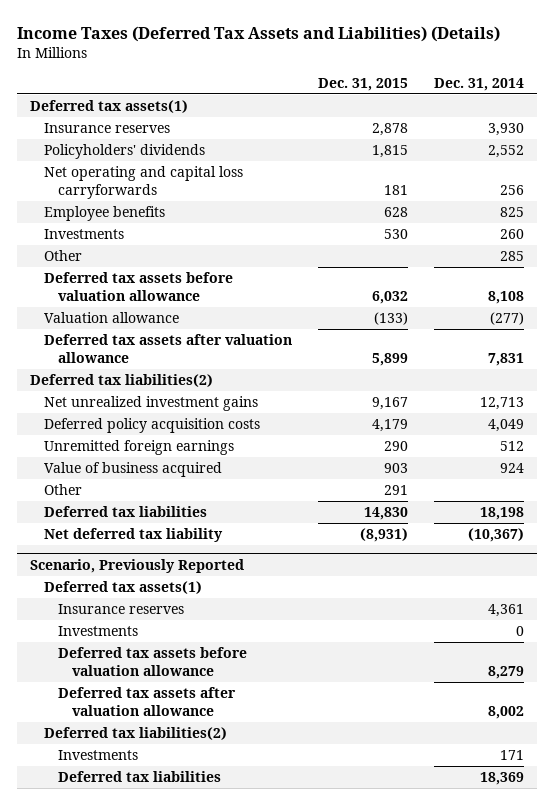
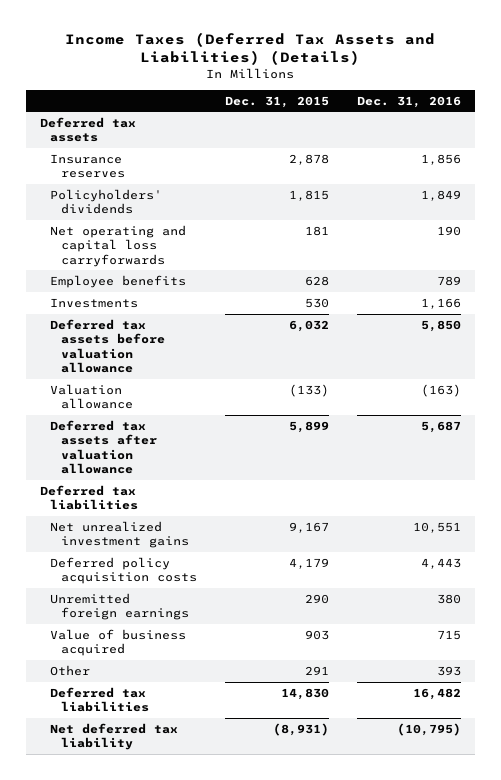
[434,77,525,91] Dec. 31, 2014 -> none
none -> [357,95,462,108] Dec. 31, 2016
[30,100,189,114] Deferred tax assets(1) -> [39,116,136,143] Deferred tax assets
[44,250,83,262] Other -> none
[30,374,214,388] Deferred tax liabilities(2) -> [39,484,139,511] Deferred tax liabilities
[30,558,245,573] Scenario, Previously Reported -> none
[44,581,203,595] Deferred tax assets(1) -> none
[58,604,185,615] Insurance reserves -> none
[58,626,139,637] Investments -> none
[58,647,248,676] Deferred tax assets before valuation allowance -> none
[58,687,237,716] Deferred tax assets after valuation allowance -> none
[44,727,228,741] Deferred tax liabilities(2) -> none
[58,750,139,761] Investments -> none
[58,771,222,783] Deferred tax liabilities -> none

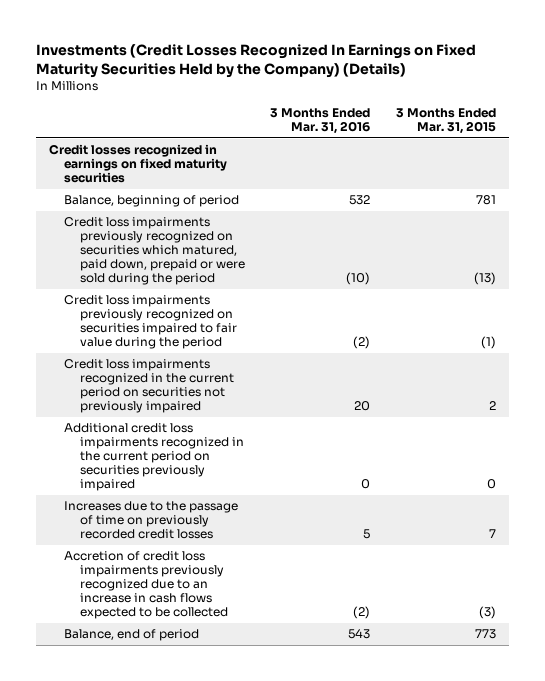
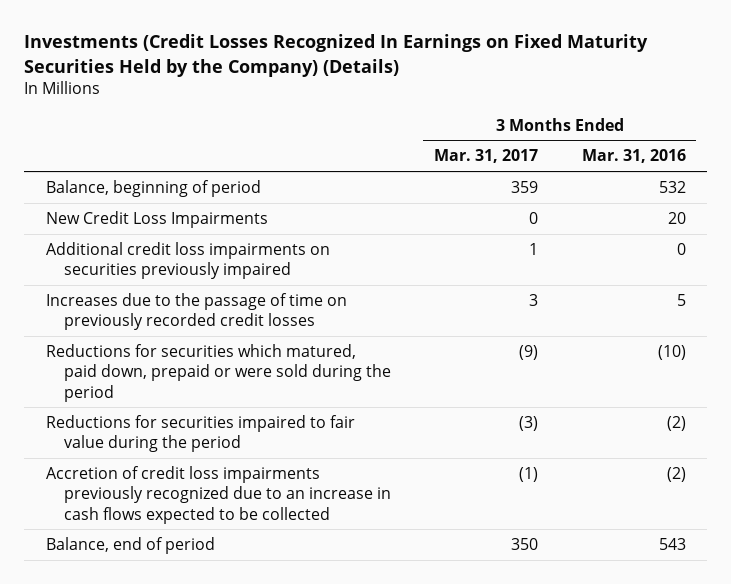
[395,108,496,135] 3 Months Ended Mar. 31, 2015 -> none
none -> [434,149,539,164] Mar. 31, 2017
[48,144,228,184] Credit losses recognized in earnings on fixed maturity securities -> none
[64,217,245,286] Credit loss impairments previously recognized on securities which matured, paid down, prepaid or were sold during the period -> none
[64,295,237,350] Credit loss impairments previously recognized on securities impaired to fair value during the period -> none
[64,359,234,414] Credit loss impairments recognized in the current period on securities not previously impaired -> [45,210,268,228] New Credit Loss Impairments
[64,423,244,492] Additional credit loss impairments recognized in the current period on securities previously impaired -> [45,241,330,280] Additional credit loss impairments on securities previously impaired
none -> [45,343,391,402] Reductions for securities which matured, paid down, prepaid or were sold during the period
none -> [45,414,355,453] Reductions for securities impaired to fair value during the period

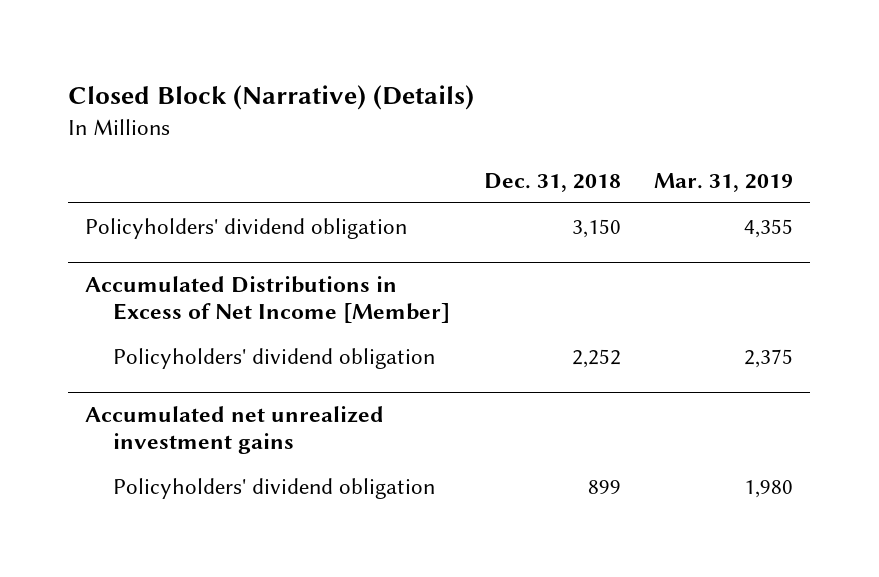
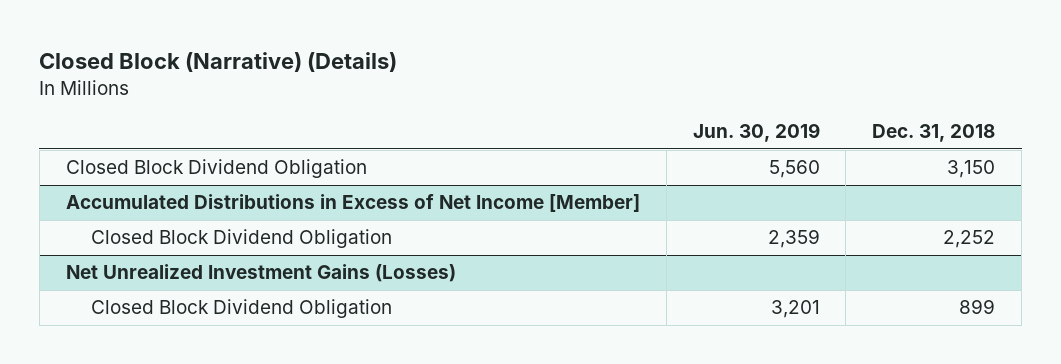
[654,172,794,192] Mar. 31, 2019 -> none
none -> [692,123,820,143] Jun. 30, 2019
[85,217,408,239] Policyholders' dividend obligation -> [65,159,367,179] Closed Block Dividend Obligation
[112,347,435,369] Policyholders' dividend obligation -> [90,229,392,249] Closed Block Dividend Obligation
[85,406,385,455] Accumulated net unrealized investment gains -> [65,264,456,283] Net Unrealized Investment Gains (Losses)
[112,477,435,499] Policyholders' dividend obligation -> [90,299,392,319] Closed Block Dividend Obligation

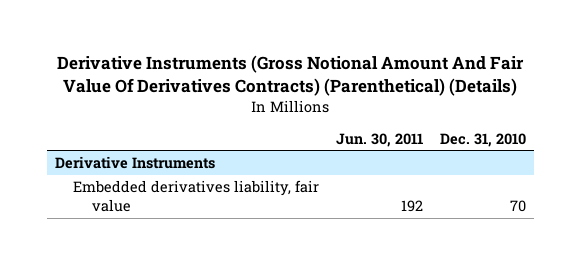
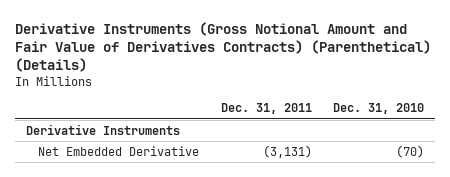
[57,55,525,96] Derivative Instruments (Gross Notional Amount And Fair Value Of Derivatives Contracts) (Parenthetical) (Details) -> [15,21,432,72] Derivative Instruments (Gross Notional Amount and Fair Value of Derivatives Contracts) (Parenthetical) (Details)
[336,132,424,147] Jun. 30, 2011 -> none
none -> [220,103,312,115] Dec. 31, 2011
[73,180,320,213] Embedded derivatives liability, fair value -> none
none -> [38,145,200,156] Net Embedded Derivative

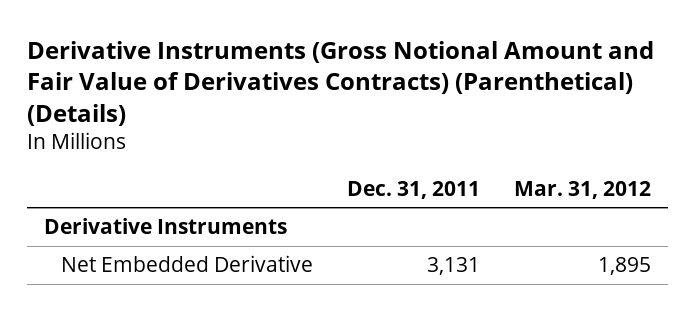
[333,103,425,115] Dec. 31, 2010 -> none
none -> [514,180,652,199] Mar. 31, 2012
[262,144,312,158] (3,131) -> [427,256,481,275] 3,131

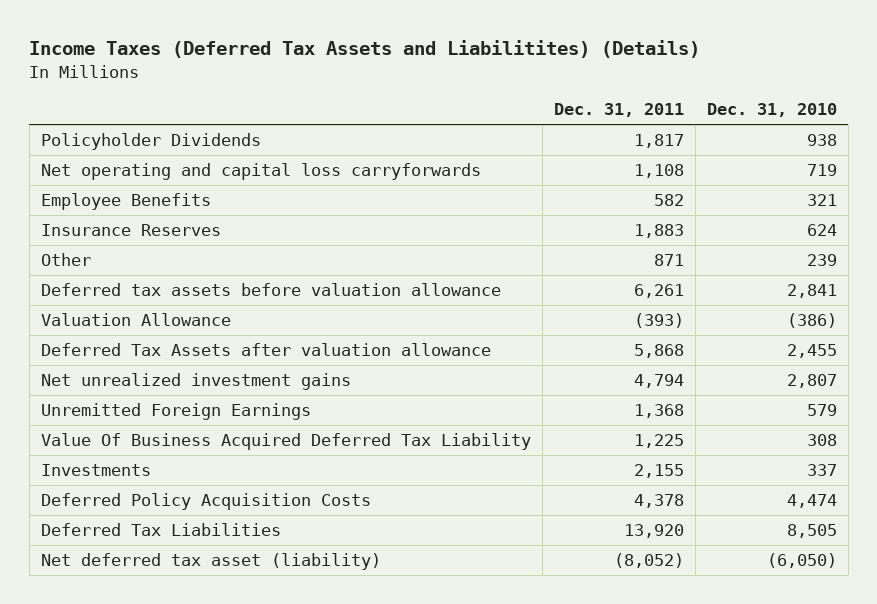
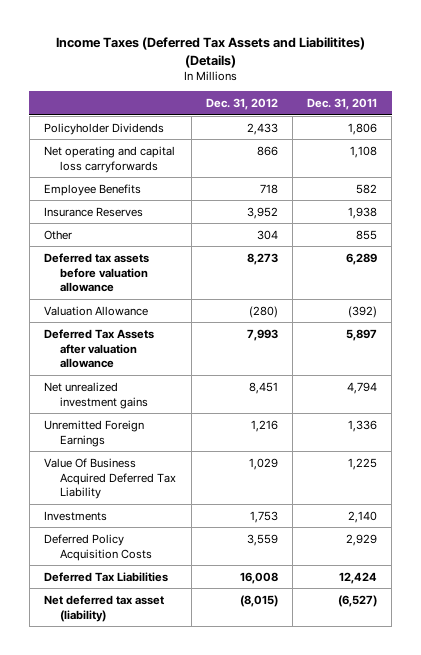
[706,103,837,118] Dec. 31, 2010 -> none
none -> [205,98,278,111] Dec. 31, 2012
[633,133,684,148] 1,817 -> [348,122,378,135] 1,806
[633,223,684,238] 1,883 -> [348,206,378,219] 1,938
[653,253,684,266] 871 -> [356,229,378,240] 855
[633,283,684,298] 6,261 -> [346,252,378,265] 6,289
[633,312,684,328] (393) -> [348,305,378,318] (392)
[633,343,684,358] 5,868 -> [346,328,378,341] 5,897
[633,403,684,418] 1,368 -> [348,419,378,432] 1,336
[633,463,684,478] 2,155 -> [348,510,378,523] 2,140
[633,493,684,508] 4,378 -> [346,533,378,546] 2,929
[623,523,684,538] 13,920 -> [339,571,378,584] 12,424
[613,552,684,568] (8,052) -> [338,594,378,607] (6,527)

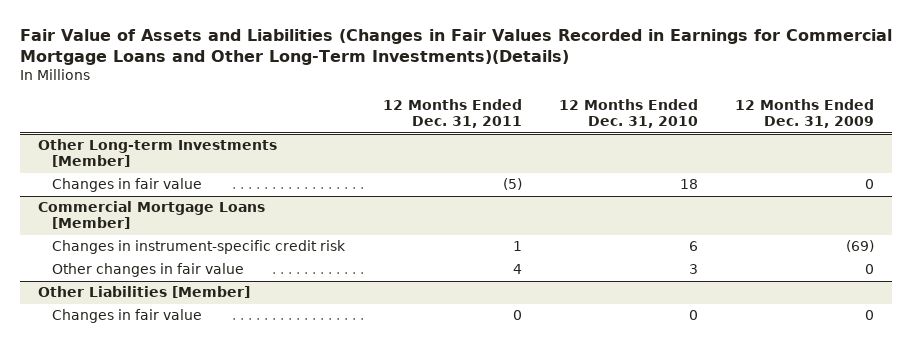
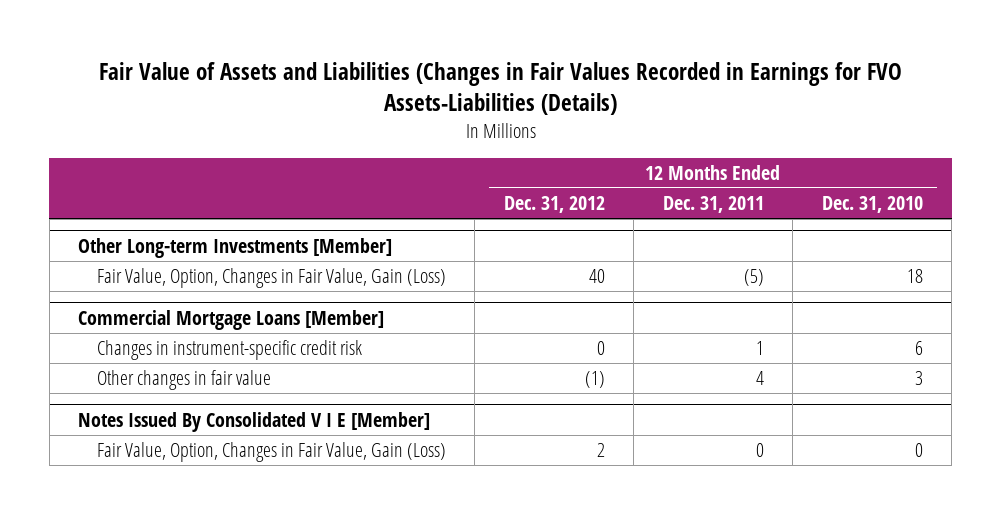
[19,28,892,65] Fair Value of Assets and Liabilities (Changes in Fair Values Recorded in Earnings for Commercial Mortgage Loans and Other Long-Term Investments)(Details) -> [98,62,902,116] Fair Value of Assets and Liabilities (Changes in Fair Values Recorded in Earnings for FVO Assets-Liabilities (Details)
[734,99,874,129] 12 Months Ended Dec. 31, 2009 -> none
none -> [503,196,605,214] Dec. 31, 2012
[52,178,203,193] Changes in fair value -> [96,268,446,289] Fair Value, Option, Changes in Fair Value, Gain (Loss)
[38,286,251,299] Other Liabilities [Member] -> none
none -> [78,411,431,432] Notes Issued By Consolidated V I E [Member]
[52,309,203,324] Changes in fair value -> [96,442,446,463] Fair Value, Option, Changes in Fair Value, Gain (Loss)

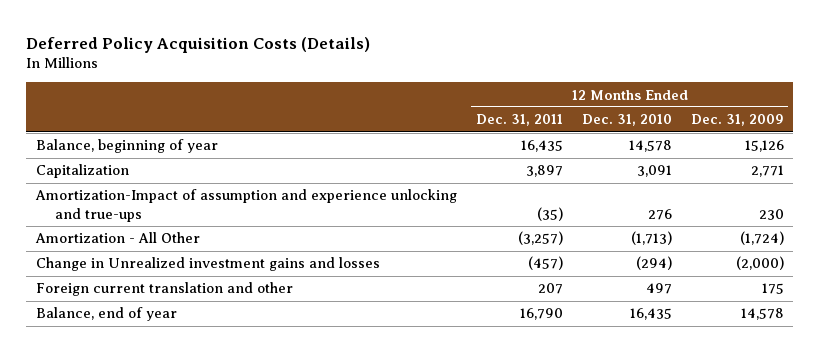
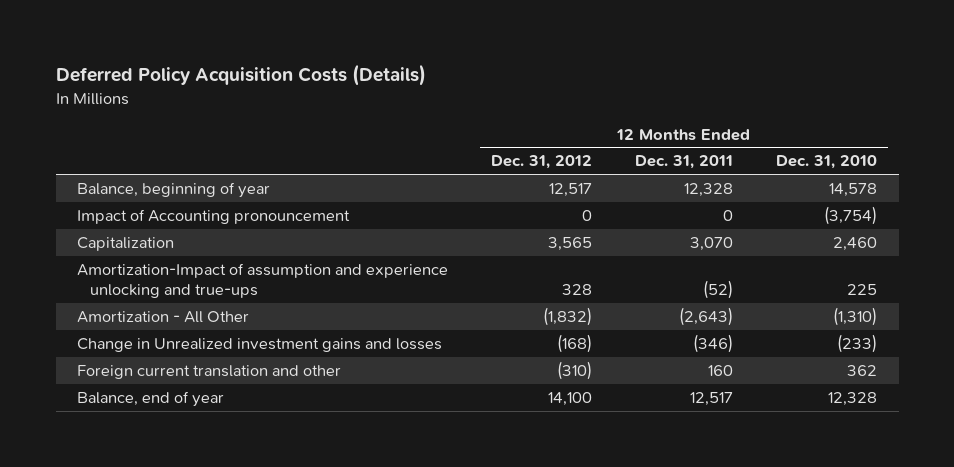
[690,114,784,127] Dec. 31, 2009 -> none
none -> [491,155,593,170] Dec. 31, 2012
[520,140,563,153] 16,435 -> [684,183,734,198] 12,328
none -> [77,209,351,225] Impact of Accounting pronouncement
[525,165,563,178] 3,897 -> [690,237,734,252] 3,070
[636,165,672,178] 3,091 -> [833,237,878,252] 2,460
[536,206,563,221] (35) -> [703,279,734,299] (52)
[647,208,672,220] 276 -> [847,283,878,295] 225
[517,231,563,246] (3,257) -> [679,307,734,327] (2,643)
[630,231,672,246] (1,713) -> [833,307,878,327] (1,310)
[527,256,563,271] (457) -> [693,334,734,354] (346)
[635,256,672,271] (294) -> [837,334,878,354] (233)
[537,283,563,295] 207 -> [708,365,734,377] 160
[645,283,672,295] 497 -> [847,365,878,377] 362
[519,308,563,321] 16,790 -> [690,392,734,407] 12,517
[629,308,672,321] 16,435 -> [828,392,878,407] 12,328

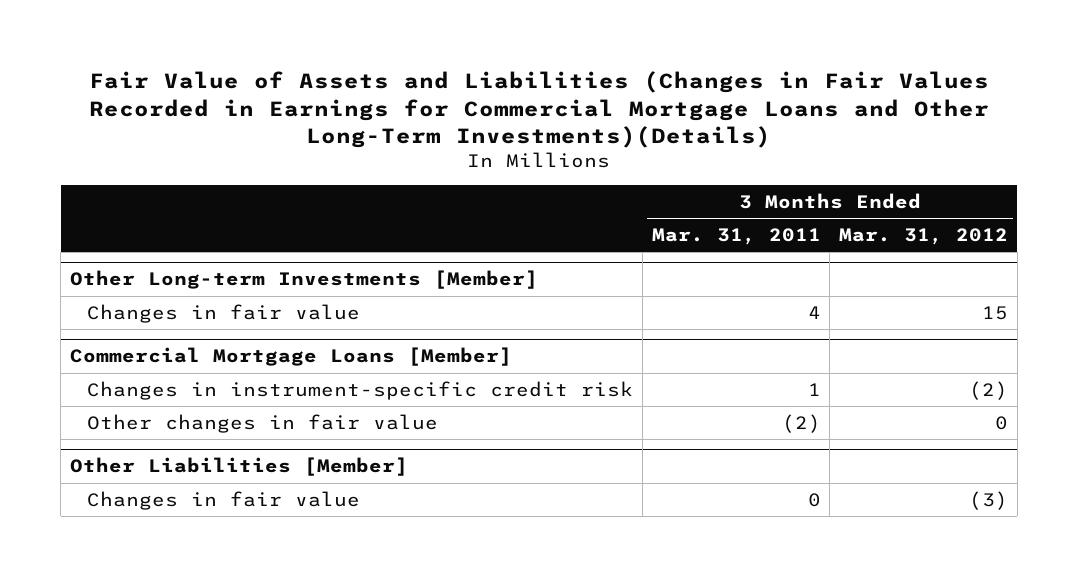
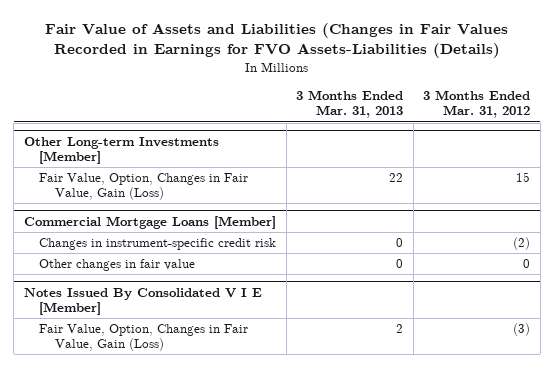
[88,71,989,149] Fair Value of Assets and Liabilities (Changes in Fair Values Recorded in Earnings for Commercial Mortgage Loans and Other Long-Term Investments)(Details) -> [45,23,509,59] Fair Value of Assets and Liabilities (Changes in Fair Values Recorded in Earnings for FVO Assets-Liabilities (Details)
[651,227,821,245] Mar. 31, 2011 -> none
none -> [296,90,404,119] 3 Months Ended Mar. 31, 2013
[87,303,361,323] Changes in fair value -> [39,173,249,201] Fair Value, Option, Changes in Fair Value, Gain (Loss)
[69,457,408,477] Other Liabilities [Member] -> none
none -> [23,287,262,315] Notes Issued By Consolidated V I E [Member]
[87,490,361,510] Changes in fair value -> [39,324,249,352] Fair Value, Option, Changes in Fair Value, Gain (Loss)

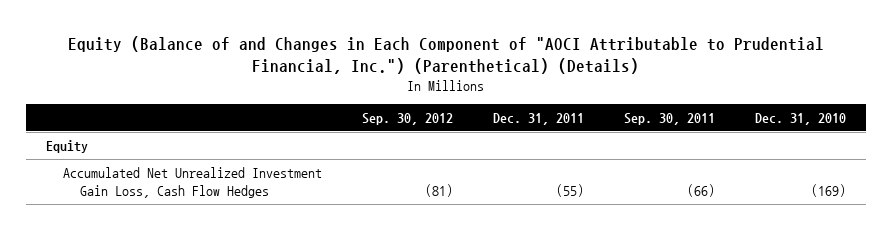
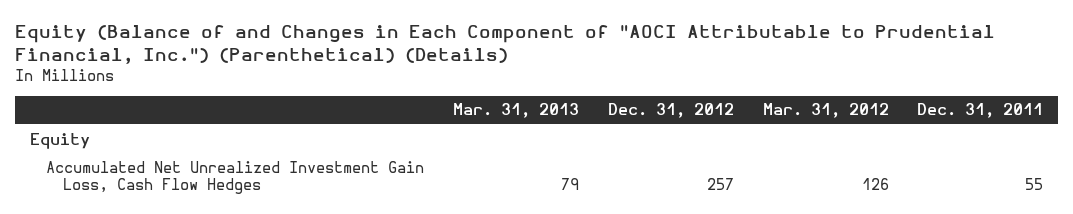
[361,113,453,126] Sep. 30, 2012 -> none
[623,113,715,126] Sep. 30, 2011 -> none
[754,113,846,126] Dec. 31, 2010 -> none
none -> [453,103,580,119] Mar. 31, 2013
none -> [607,103,734,119] Dec. 31, 2012
none -> [762,103,889,119] Mar. 31, 2012
[555,184,584,198] (55) -> [1025,178,1044,191] 55

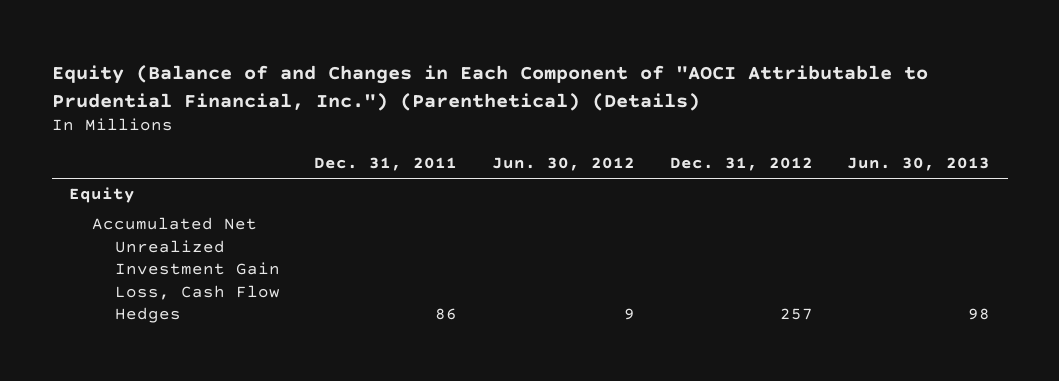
[453,103,580,119] Mar. 31, 2013 -> none
[762,103,889,119] Mar. 31, 2012 -> none
none -> [492,157,636,172] Jun. 30, 2012
none -> [847,157,991,172] Jun. 30, 2013
[1025,178,1044,191] 55 -> [435,308,458,321] 86

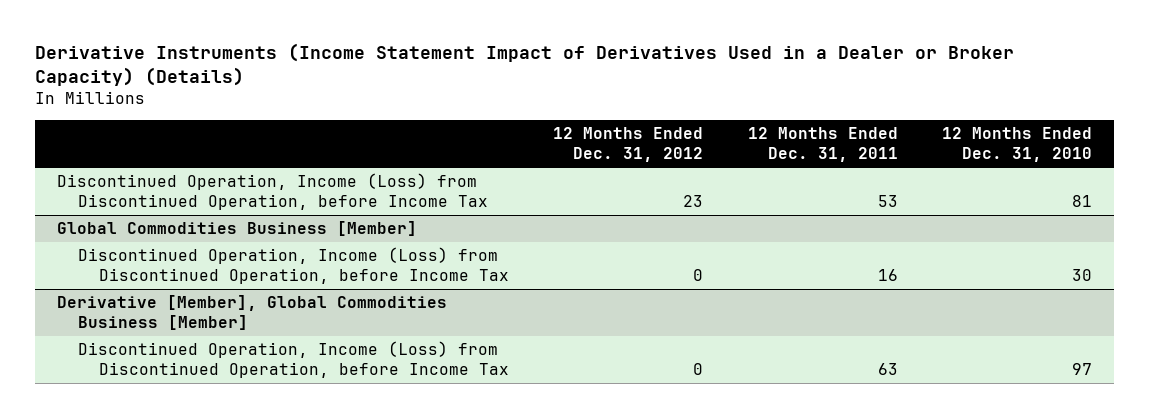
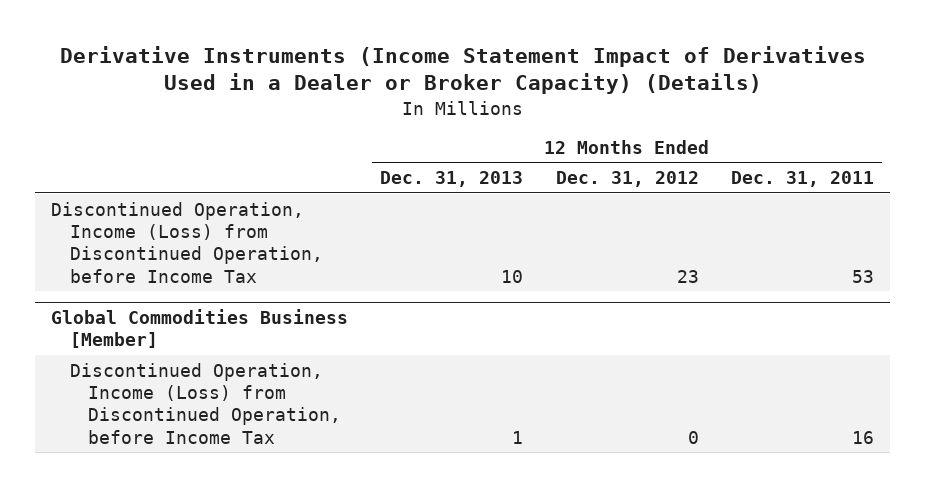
[942,127,1093,163] 12 Months Ended Dec. 31, 2010 -> none
none -> [380,171,524,188] Dec. 31, 2013
[57,295,448,331] Derivative [Member], Global Commodities Business [Member] -> none
[77,341,509,379] Discontinued Operation, Income (Loss) from Discontinued Operation, before Income Tax -> none

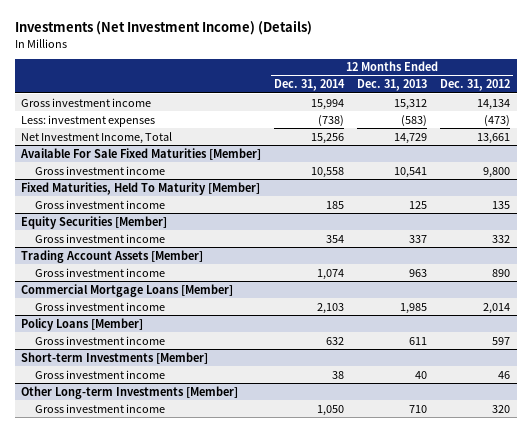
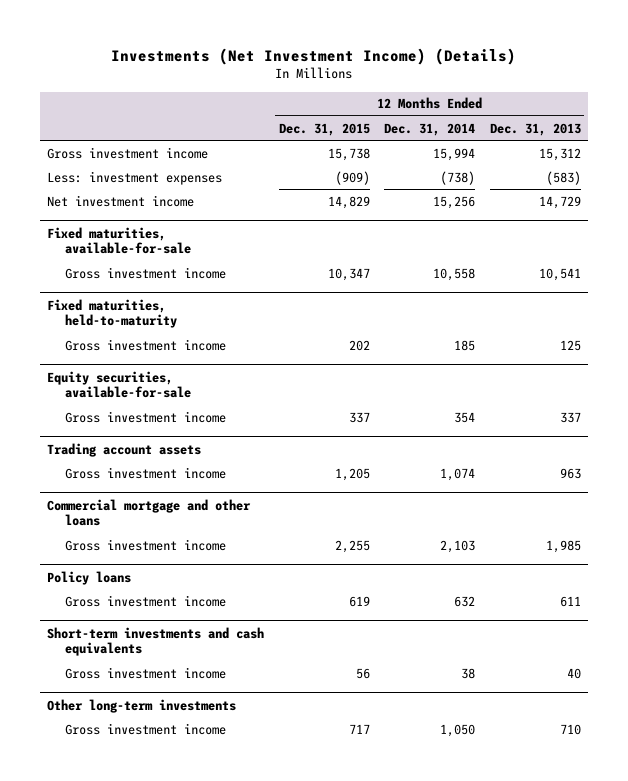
[440,79,511,92] Dec. 31, 2012 -> none
none -> [278,122,370,136] Dec. 31, 2015
[21,131,173,144] Net Investment Income, Total -> [47,194,195,207] Net investment income
[20,147,262,160] Available For Sale Fixed Maturities [Member] -> [47,226,191,255] Fixed maturities, available-for-sale
[21,181,261,195] Fixed Maturities, Held To Maturity [Member] -> [47,298,177,329] Fixed maturities, held-to-maturity
[21,215,168,229] Equity Securities [Member] -> [47,370,191,399] Equity securities, available-for-sale
[21,249,204,263] Trading Account Assets [Member] -> [47,442,202,457] Trading account assets
[21,283,234,297] Commercial Mortgage Loans [Member] -> [47,498,252,527] Commercial mortgage and other loans
[21,317,144,331] Policy Loans [Member] -> [47,570,132,585] Policy loans
[21,351,209,364] Short-term Investments [Member] -> [47,626,265,657] Short-term investments and cash equivalents
[21,385,239,399] Other Long-term Investments [Member] -> [47,698,237,713] Other long-term investments

